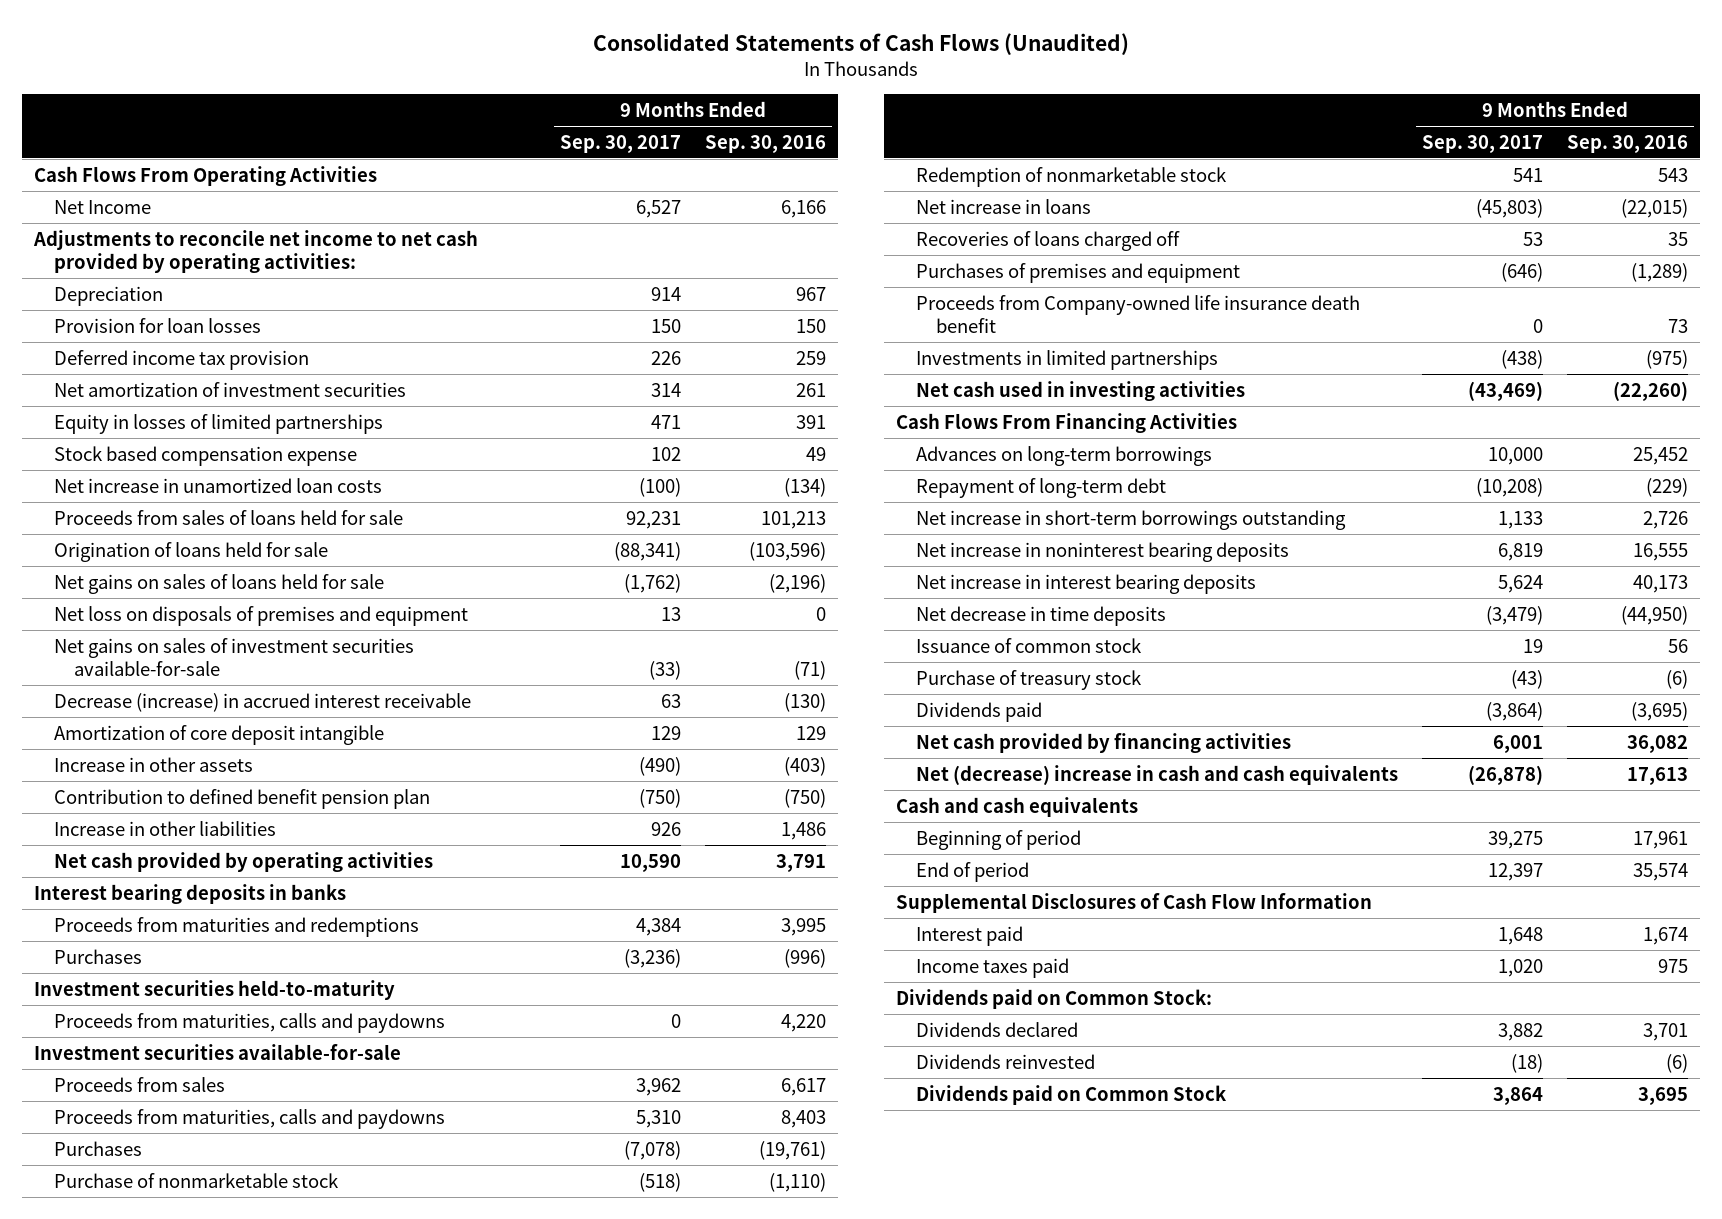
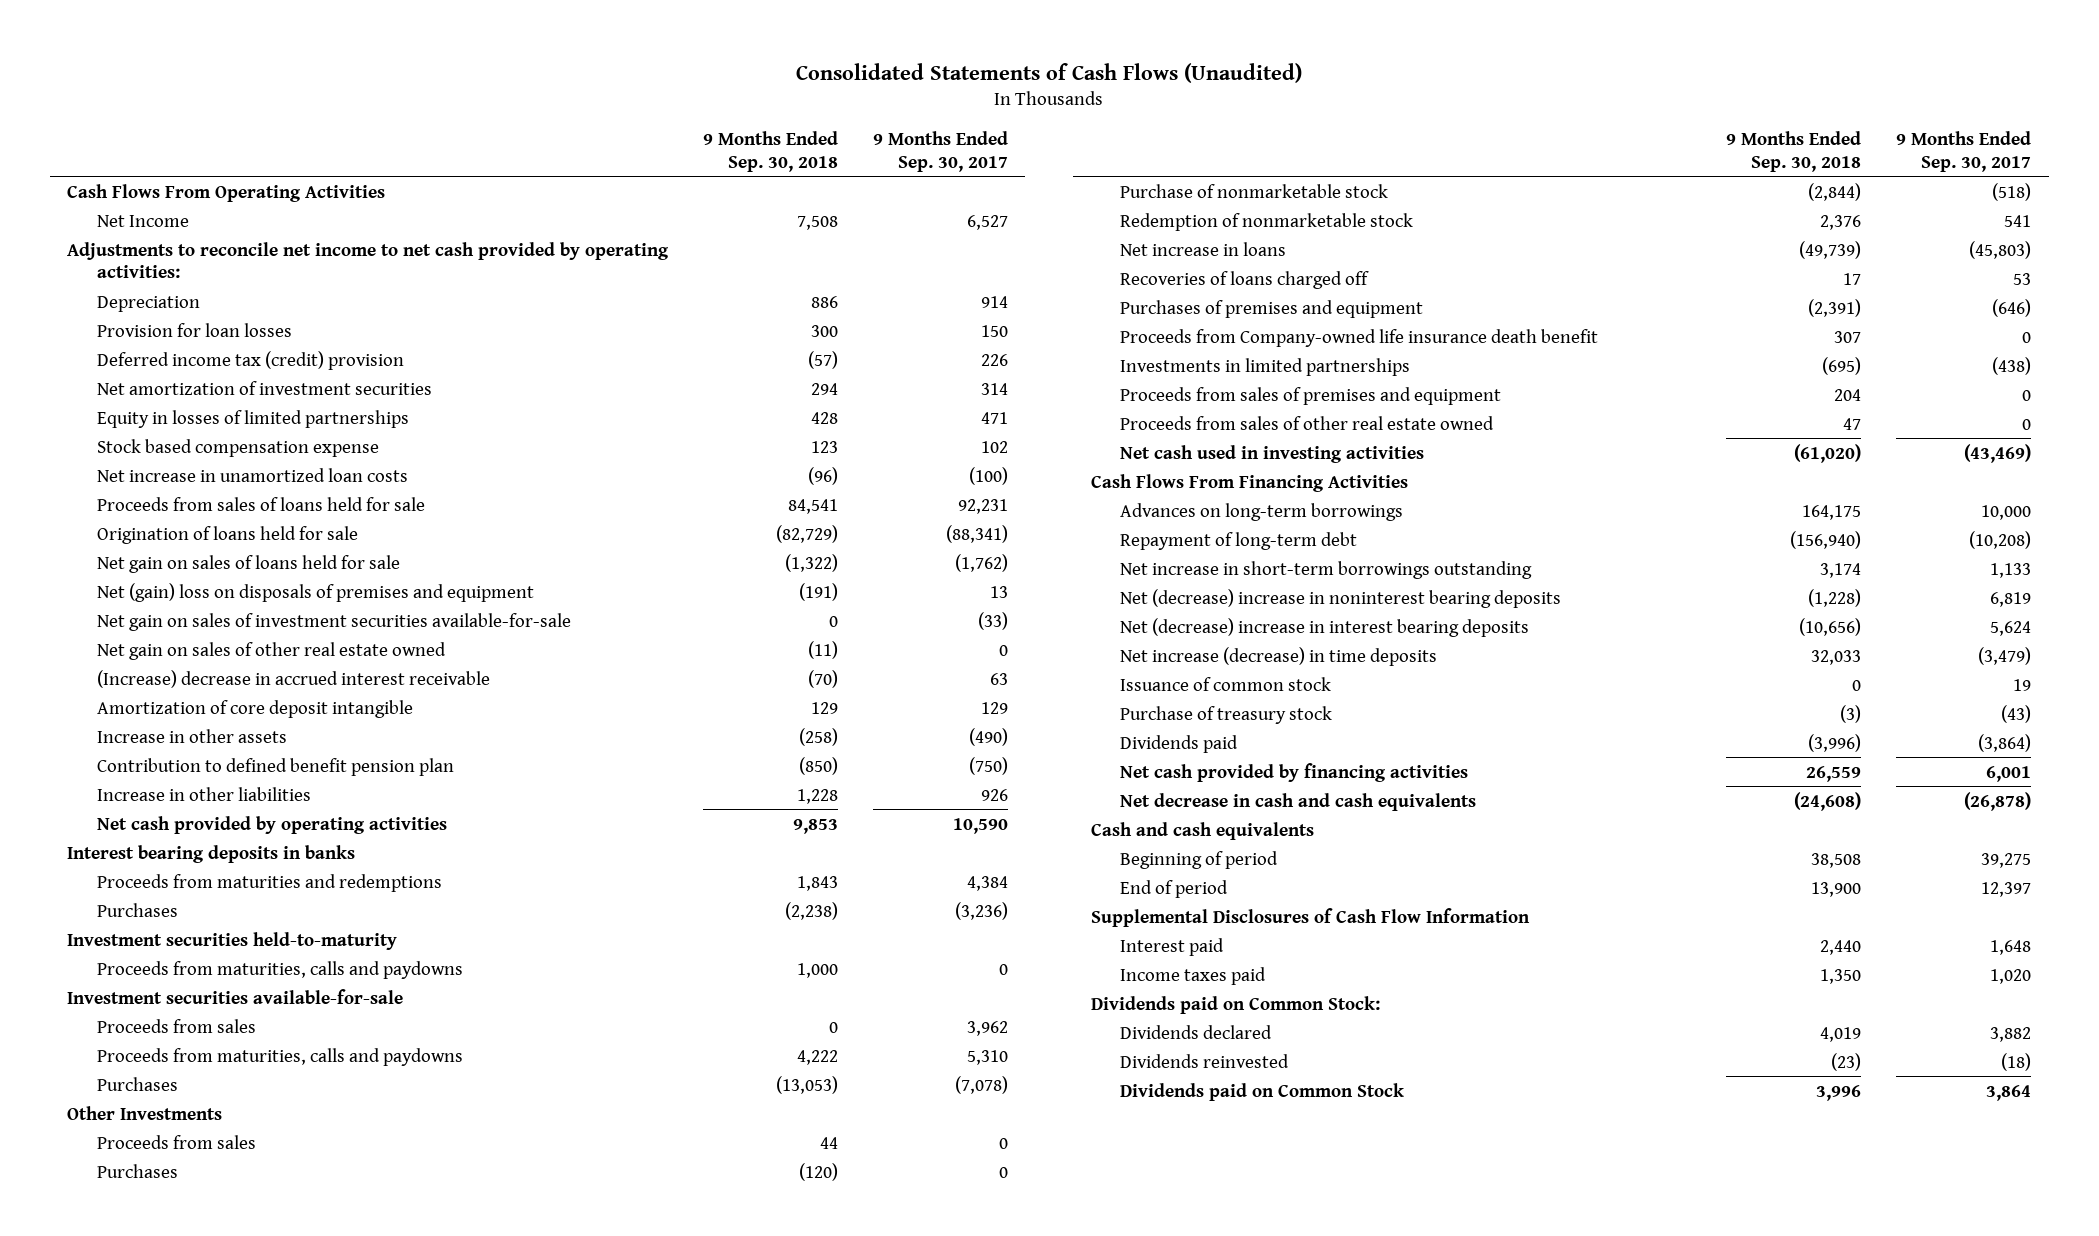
[705,134,827,153] Sep. 30, 2016 -> none
none -> [703,131,839,172] 9 Months Ended Sep. 30, 2018
[53,349,309,370] Deferred income tax provision -> [97,350,405,370] Deferred income tax (credit) provision
[53,573,384,594] Net gains on sales of loans held for sale -> [97,554,401,573] Net gain on sales of loans held for sale
[53,605,468,626] Net loss on disposals of premises and equipment -> [97,582,535,602] Net (gain) loss on disposals of premises and equipment
[53,637,414,677] Net gains on sales of investment securities available-for-sale -> [97,612,572,631] Net gain on sales of investment securities available-for-sale
none -> [97,641,447,660] Net gain on sales of other real estate owned
[53,692,471,712] Decrease (increase) in accrued interest receivable -> [97,669,491,688] (Increase) decrease in accrued interest receivable
none -> [67,1105,223,1120] Other Investments
none -> [97,1134,257,1149] Proceeds from sales
none -> [97,1163,179,1178] Purchases
none -> [1120,386,1502,405] Proceeds from sales of premises and equipment
none -> [1120,415,1495,430] Proceeds from sales of other real estate owned
[915,541,1289,562] Net increase in noninterest bearing deposits -> [1120,588,1562,608] Net (decrease) increase in noninterest bearing deposits
[915,573,1256,594] Net increase in interest bearing deposits -> [1120,617,1530,637] Net (decrease) increase in interest bearing deposits
[915,605,1166,626] Net decrease in time deposits -> [1120,646,1438,666] Net increase (decrease) in time deposits
[915,764,1398,785] Net (decrease) increase in cash and cash equivalents -> [1120,792,1477,811] Net decrease in cash and cash equivalents

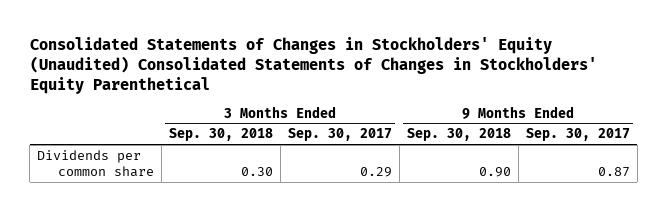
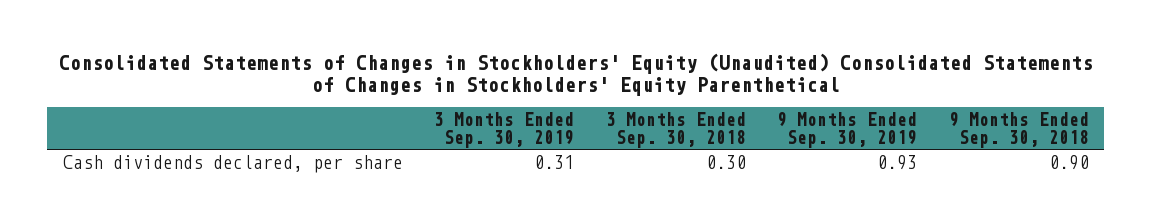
[287,128,392,142] Sep. 30, 2017 -> none
[525,128,630,142] Sep. 30, 2017 -> none
none -> [434,111,575,148] 3 Months Ended Sep. 30, 2019
none -> [777,111,918,148] 9 Months Ended Sep. 30, 2019
[37,149,154,177] Dividends per common share -> [63,155,404,174] Cash dividends declared, per share

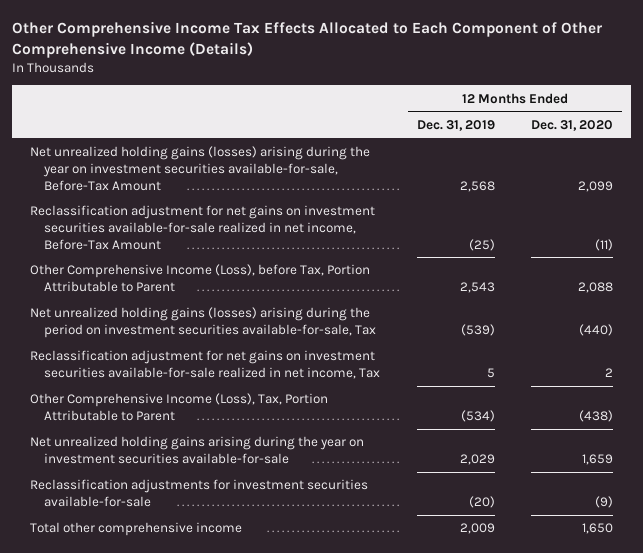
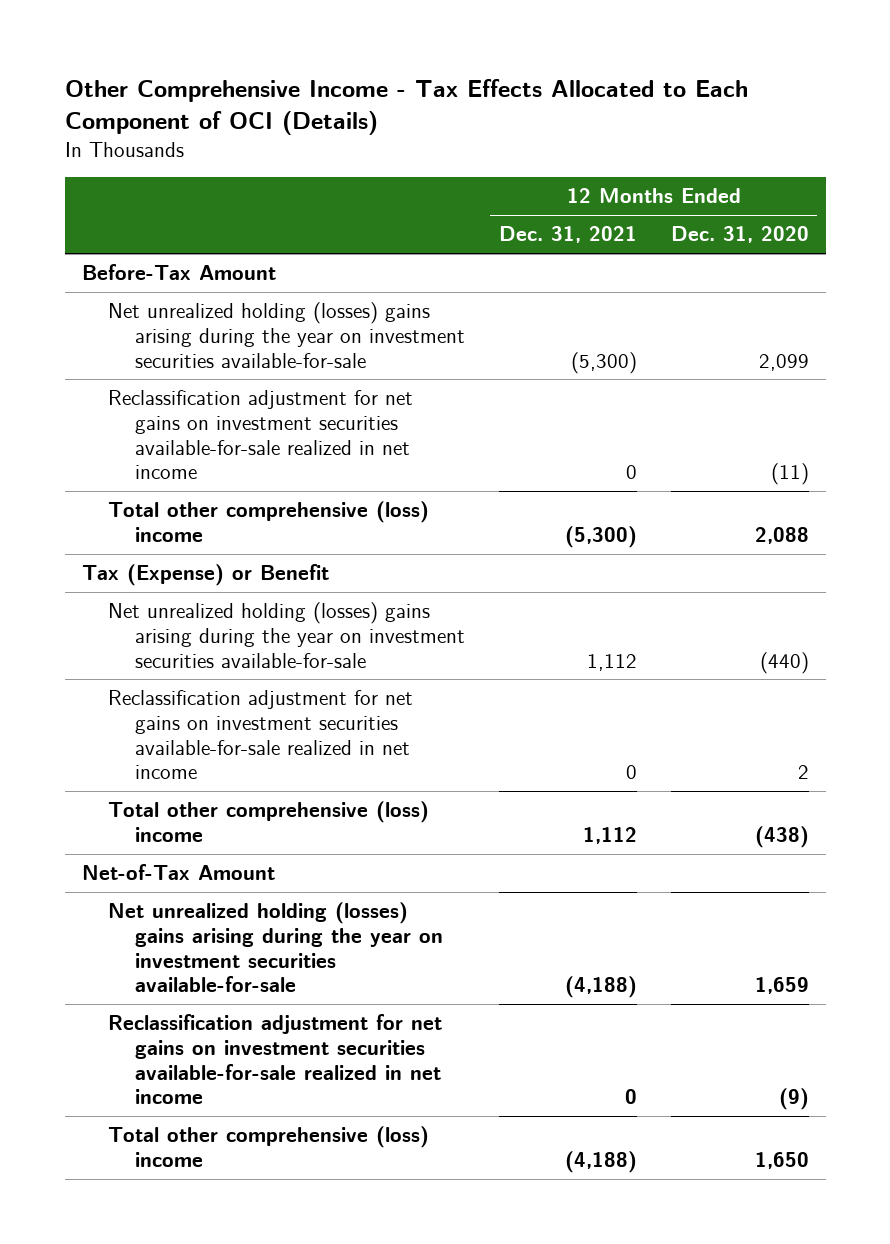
[11,20,602,58] Other Comprehensive Income Tax Effects Allocated to Each Component of Other Comprehensive Income (Details) -> [64,78,748,135] Other Comprehensive Income - Tax Effects Allocated to Each Component of OCI (Details)
[416,120,495,132] Dec. 31, 2019 -> none
none -> [498,226,637,244] Dec. 31, 2021
none -> [81,264,276,281] Before-Tax Amount
[29,146,370,191] Net unrealized holding gains (losses) arising during the year on investment securities available-for-sale, Before-Tax Amount -> [108,302,465,368] Net unrealized holding (losses) gains arising during the year on investment securities available-for-sale
[29,205,375,250] Reclassification adjustment for net gains on investment securities available-for-sale realized in net income, Before-Tax Amount -> [108,390,414,480] Reclassification adjustment for net gains on investment securities available-for-sale realized in net income
[29,264,370,292] Other Comprehensive Income (Loss), before Tax, Portion Attributable to Parent -> [108,501,430,542] Total other comprehensive (loss) income
none -> [81,564,329,587] Tax (Expense) or Benefit
[29,307,377,338] Net unrealized holding gains (losses) arising during the period on investment securities available-for-sale, Tax -> [108,602,465,668] Net unrealized holding (losses) gains arising during the year on investment securities available-for-sale
[29,350,381,379] Reclassification adjustment for net gains on investment securities available-for-sale realized in net income, Tax -> [108,690,414,780] Reclassification adjustment for net gains on investment securities available-for-sale realized in net income
[29,393,328,421] Other Comprehensive Income (Loss), Tax, Portion Attributable to Parent -> [108,801,430,842] Total other comprehensive (loss) income
none -> [81,864,275,881] Net-of-Tax Amount
[29,436,364,464] Net unrealized holding gains arising during the year on investment securities available-for-sale -> [108,902,443,993] Net unrealized holding (losses) gains arising during the year on investment securities available-for-sale
[29,479,368,507] Reclassification adjustments for investment securities available-for-sale -> [108,1014,443,1105] Reclassification adjustment for net gains on investment securities available-for-sale realized in net income
[29,522,242,537] Total other comprehensive income -> [108,1126,430,1167] Total other comprehensive (loss) income

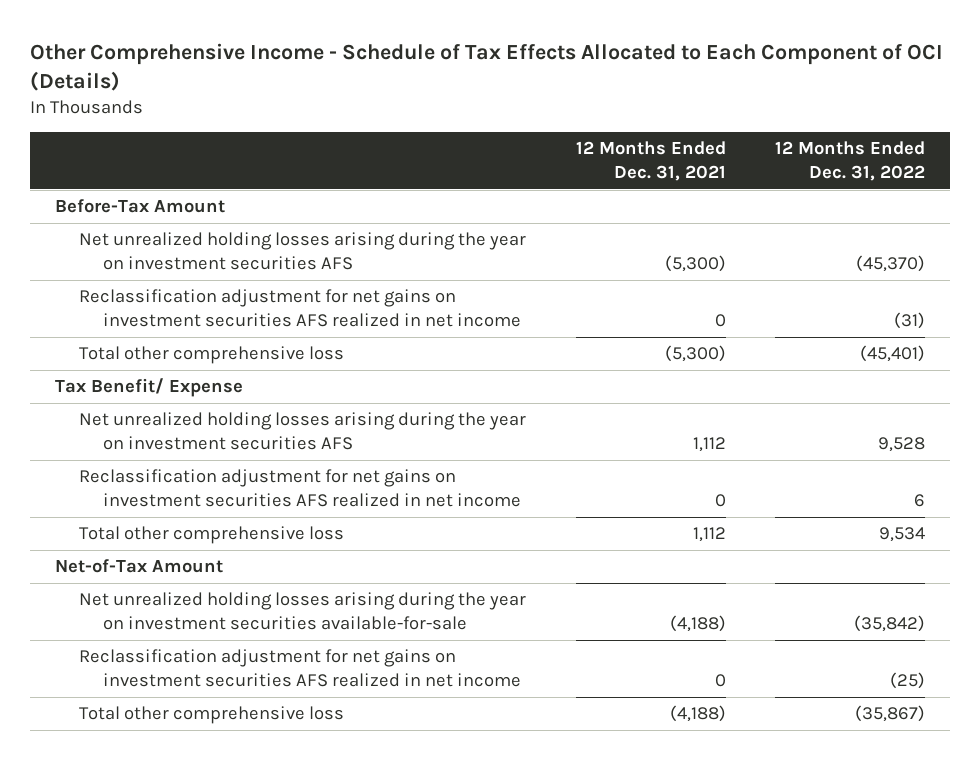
[64,78,748,135] Other Comprehensive Income - Tax Effects Allocated to Each Component of OCI (Details) -> [29,42,943,91] Other Comprehensive Income - Schedule of Tax Effects Allocated to Each Component of OCI (Details)
[670,226,809,244] Dec. 31, 2020 -> none
none -> [775,141,926,182] 12 Months Ended Dec. 31, 2022
[108,302,465,368] Net unrealized holding (losses) gains arising during the year on investment securities available-for-sale -> [78,232,526,271] Net unrealized holding losses arising during the year on investment securities AFS
[108,390,414,480] Reclassification adjustment for net gains on investment securities available-for-sale realized in net income -> [78,289,521,328] Reclassification adjustment for net gains on investment securities AFS realized in net income
[108,501,430,542] Total other comprehensive (loss) income -> [78,346,344,365] Total other comprehensive loss
[81,564,329,587] Tax (Expense) or Benefit -> [54,378,243,398] Tax Benefit/ Expense
[108,602,465,668] Net unrealized holding (losses) gains arising during the year on investment securities available-for-sale -> [78,412,526,451] Net unrealized holding losses arising during the year on investment securities AFS
[108,690,414,780] Reclassification adjustment for net gains on investment securities available-for-sale realized in net income -> [78,469,521,508] Reclassification adjustment for net gains on investment securities AFS realized in net income
[108,801,430,842] Total other comprehensive (loss) income -> [78,526,344,545] Total other comprehensive loss
[108,902,443,993] Net unrealized holding (losses) gains arising during the year on investment securities available-for-sale -> [78,592,526,631] Net unrealized holding losses arising during the year on investment securities available-for-sale
[108,1014,443,1105] Reclassification adjustment for net gains on investment securities available-for-sale realized in net income -> [78,649,521,688] Reclassification adjustment for net gains on investment securities AFS realized in net income
[108,1126,430,1167] Total other comprehensive (loss) income -> [78,706,344,725] Total other comprehensive loss

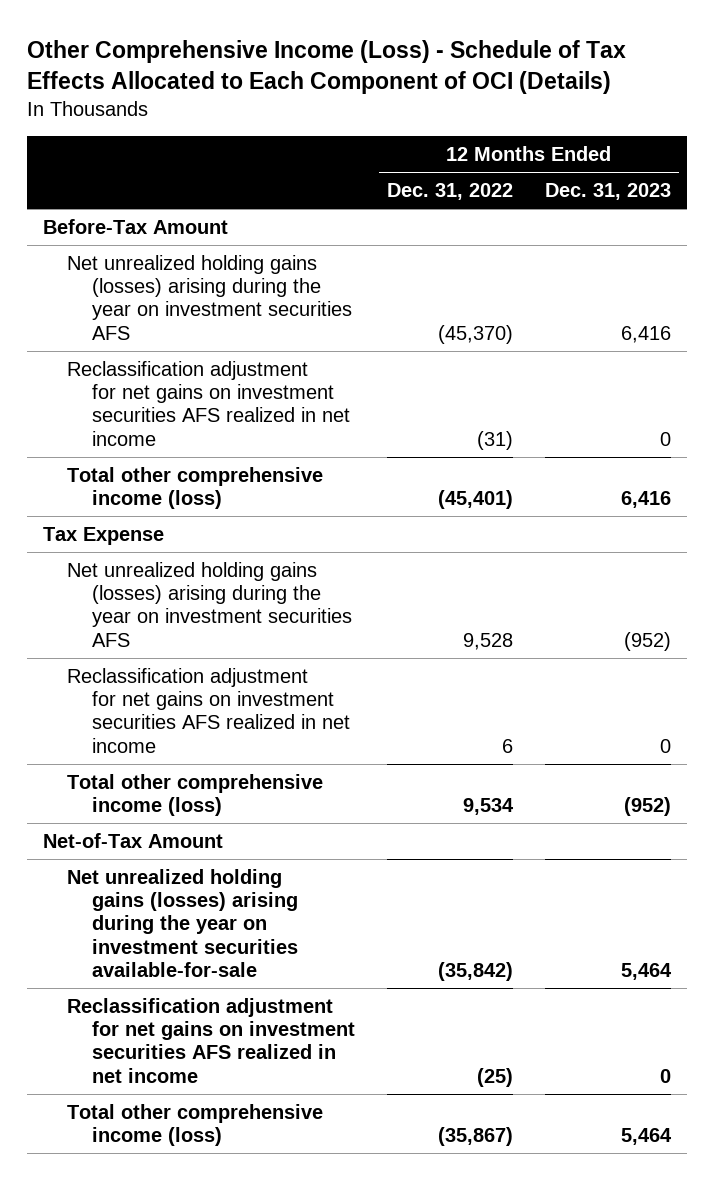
[29,42,943,91] Other Comprehensive Income - Schedule of Tax Effects Allocated to Each Component of OCI (Details) -> [27,40,627,95] Other Comprehensive Income (Loss) - Schedule of Tax Effects Allocated to Each Component of OCI (Details)
[575,141,726,182] 12 Months Ended Dec. 31, 2021 -> none
none -> [545,183,672,201] Dec. 31, 2023
[78,232,526,271] Net unrealized holding losses arising during the year on investment securities AFS -> [67,254,352,340] Net unrealized holding gains (losses) arising during the year on investment securities AFS
[78,346,344,365] Total other comprehensive loss -> [67,466,324,510] Total other comprehensive income (loss)
[54,378,243,398] Tax Benefit/ Expense -> [43,526,165,545] Tax Expense
[78,412,526,451] Net unrealized holding losses arising during the year on investment securities AFS -> [67,561,352,647] Net unrealized holding gains (losses) arising during the year on investment securities AFS
[78,526,344,545] Total other comprehensive loss -> [67,773,324,817] Total other comprehensive income (loss)
[78,592,526,631] Net unrealized holding losses arising during the year on investment securities available-for-sale -> [67,868,298,977] Net unrealized holding gains (losses) arising during the year on investment securities available-for-sale
[78,706,344,725] Total other comprehensive loss -> [67,1103,324,1147] Total other comprehensive income (loss)

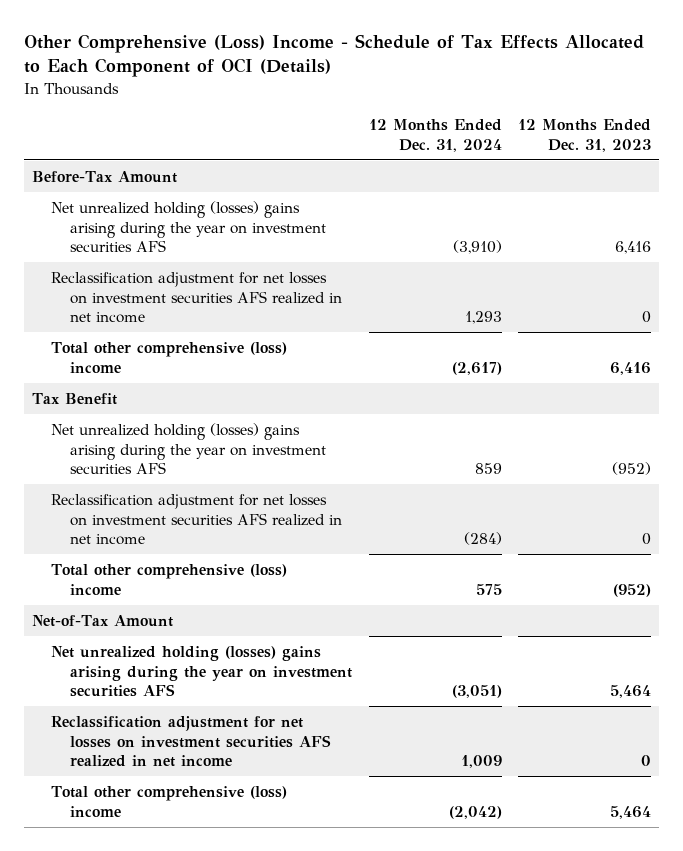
[27,40,627,95] Other Comprehensive Income (Loss) - Schedule of Tax Effects Allocated to Each Component of OCI (Details) -> [23,34,644,78] Other Comprehensive (Loss) Income - Schedule of Tax Effects Allocated to Each Component of OCI (Details)
[386,183,513,201] Dec. 31, 2022 -> none
none -> [368,119,502,152] 12 Months Ended Dec. 31, 2024
[67,254,352,340] Net unrealized holding gains (losses) arising during the year on investment securities AFS -> [50,200,327,253] Net unrealized holding (losses) gains arising during the year on investment securities AFS
[67,360,350,446] Reclassification adjustment for net gains on investment securities AFS realized in net income -> [50,271,343,324] Reclassification adjustment for net losses on investment securities AFS realized in net income
[67,466,324,510] Total other comprehensive income (loss) -> [50,341,287,373] Total other comprehensive (loss) income
[43,526,165,545] Tax Expense -> [31,392,117,405] Tax Benefit
[67,561,352,647] Net unrealized holding gains (losses) arising during the year on investment securities AFS -> [50,422,327,475] Net unrealized holding (losses) gains arising during the year on investment securities AFS
[67,667,350,753] Reclassification adjustment for net gains on investment securities AFS realized in net income -> [50,493,343,546] Reclassification adjustment for net losses on investment securities AFS realized in net income
[67,773,324,817] Total other comprehensive income (loss) -> [50,563,287,595] Total other comprehensive (loss) income
[67,868,298,977] Net unrealized holding gains (losses) arising during the year on investment securities available-for-sale -> [50,645,353,698] Net unrealized holding (losses) gains arising during the year on investment securities AFS
[67,997,355,1083] Reclassification adjustment for net gains on investment securities AFS realized in net income -> [50,715,332,768] Reclassification adjustment for net losses on investment securities AFS realized in net income
[67,1103,324,1147] Total other comprehensive income (loss) -> [50,785,287,817] Total other comprehensive (loss) income

